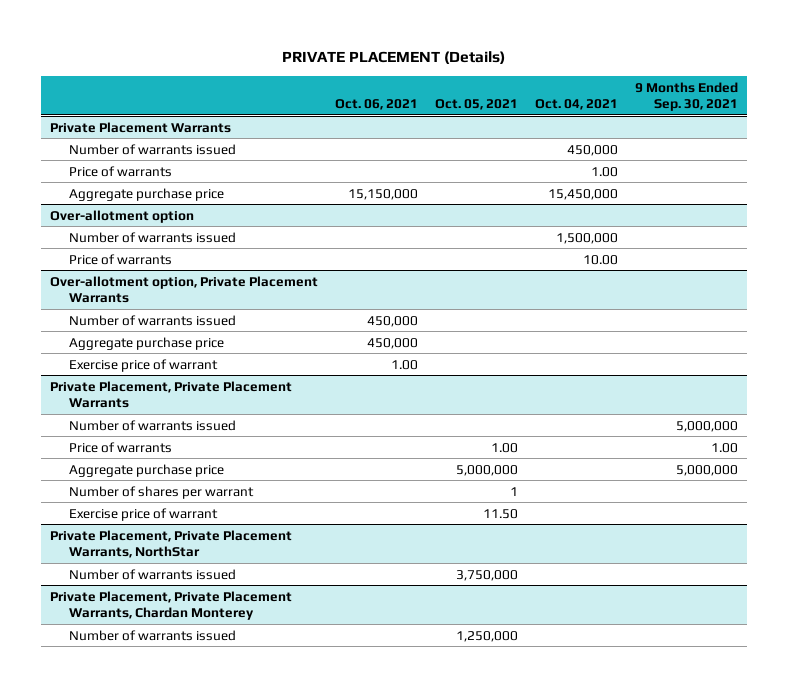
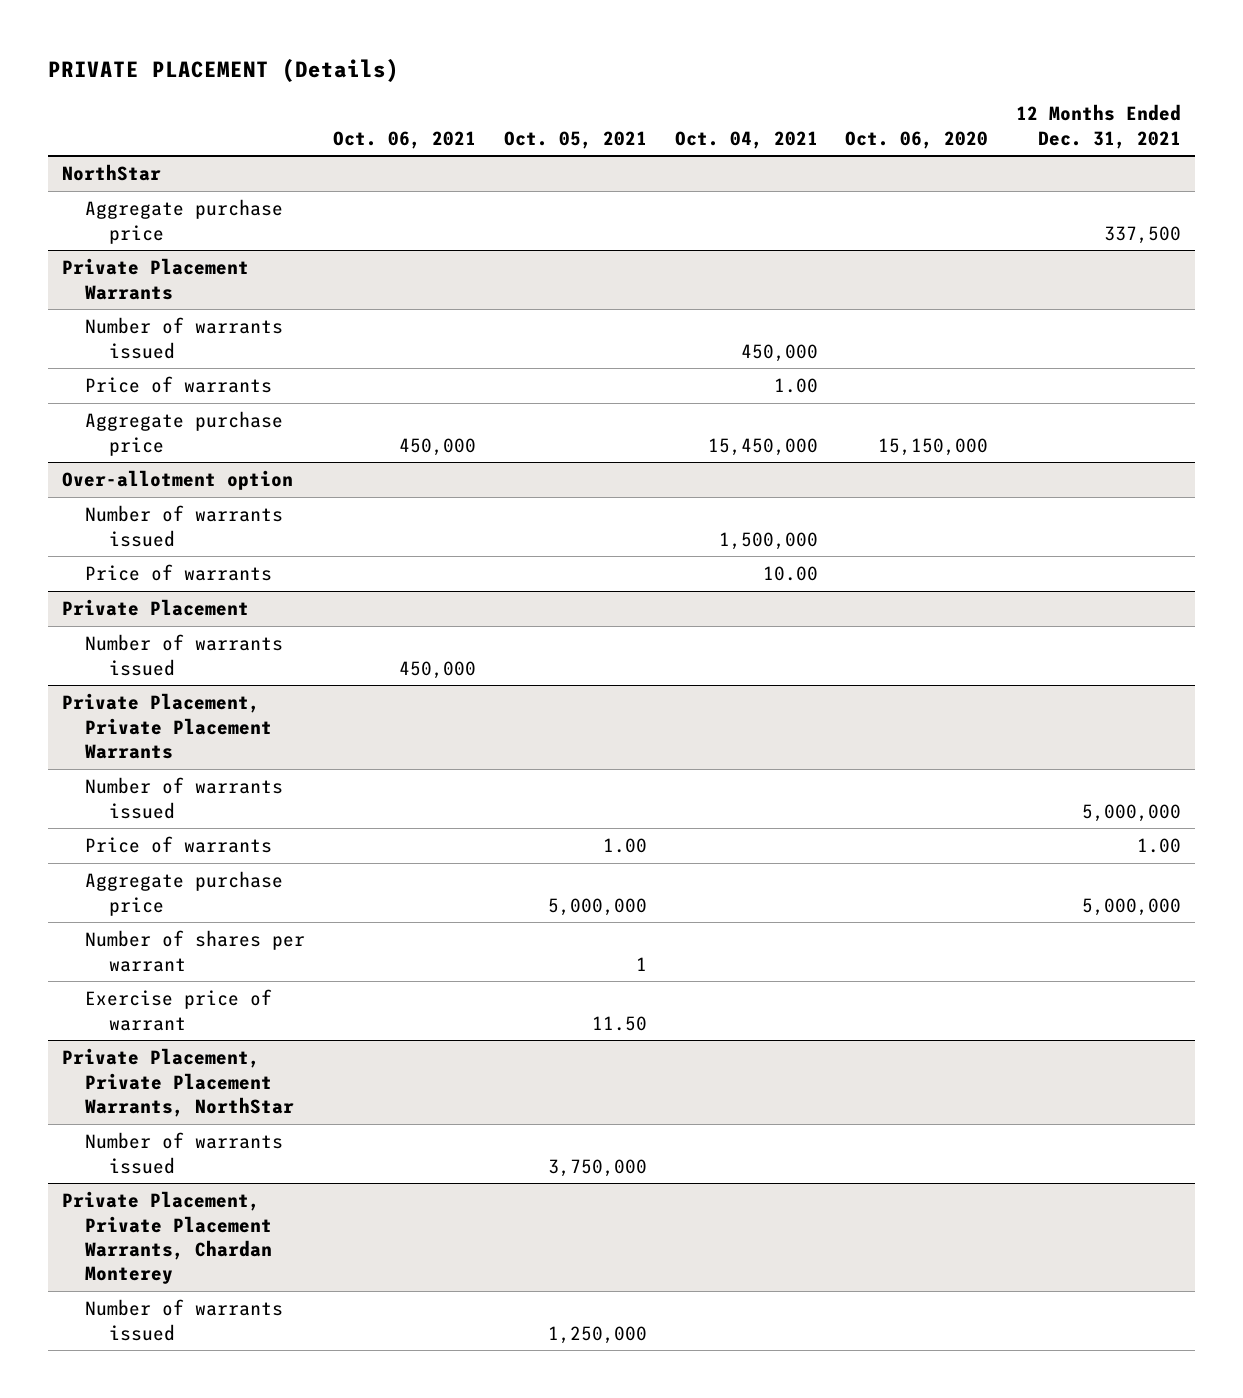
[635,81,739,111] 9 Months Ended Sep. 30, 2021 -> none
none -> [845,130,989,149] Oct. 06, 2020
none -> [1016,104,1182,149] 12 Months Ended Dec. 31, 2021
none -> [61,164,161,182] NorthStar
none -> [85,199,284,244] Aggregate purchase price
[347,188,418,200] 15,150,000 -> [399,437,477,456] 450,000
[49,275,318,303] Over-allotment option, Private Placement Warrants -> [61,599,249,617] Private Placement
[69,336,225,350] Aggregate purchase price -> none
[69,358,219,372] Exercise price of warrant -> none

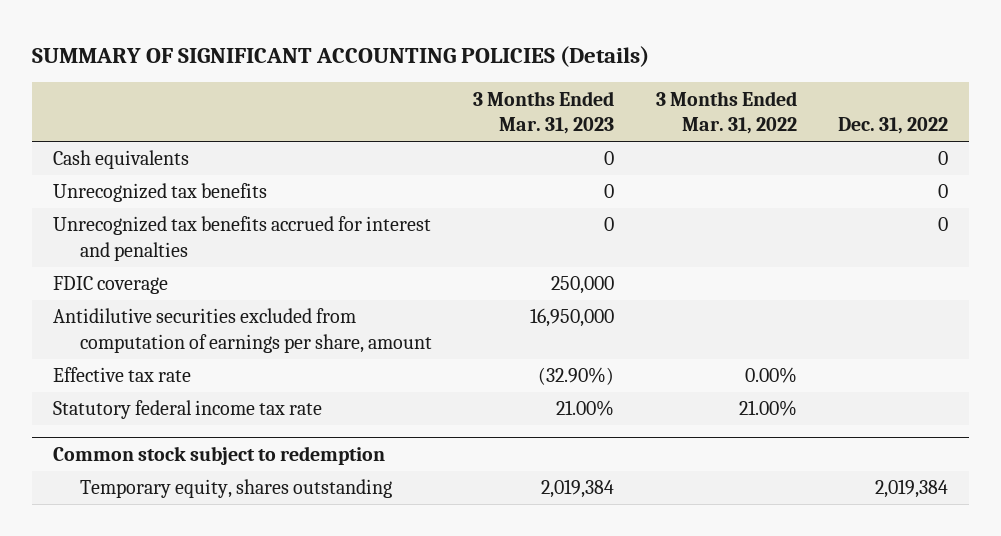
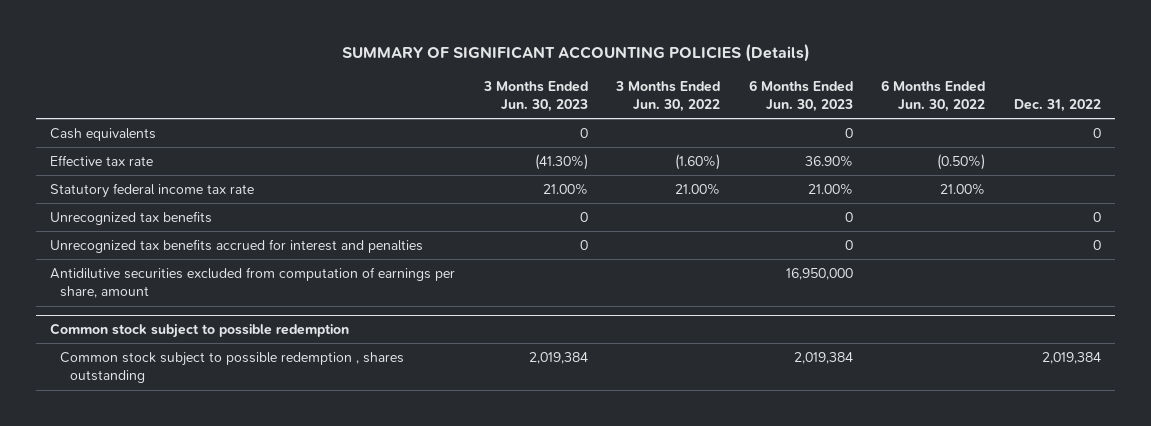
[473,90,615,135] 3 Months Ended Mar. 31, 2023 -> none
[655,90,797,135] 3 Months Ended Mar. 31, 2022 -> none
none -> [482,80,588,112] 3 Months Ended Jun. 30, 2023
none -> [615,80,721,112] 3 Months Ended Jun. 30, 2022
none -> [748,79,853,112] 6 Months Ended Jun. 30, 2023
none -> [881,79,986,112] 6 Months Ended Jun. 30, 2022
[52,367,191,383] Effective tax rate -> [50,154,154,166] Effective tax rate
[52,400,322,420] Statutory federal income tax rate -> [50,182,255,198] Statutory federal income tax rate
[52,276,168,295] FDIC coverage -> none
[52,446,385,466] Common stock subject to redemption -> [50,323,350,339] Common stock subject to possible redemption
[79,479,392,499] Temporary equity, shares outstanding -> [60,351,405,384] Common stock subject to possible redemption , shares outstanding

